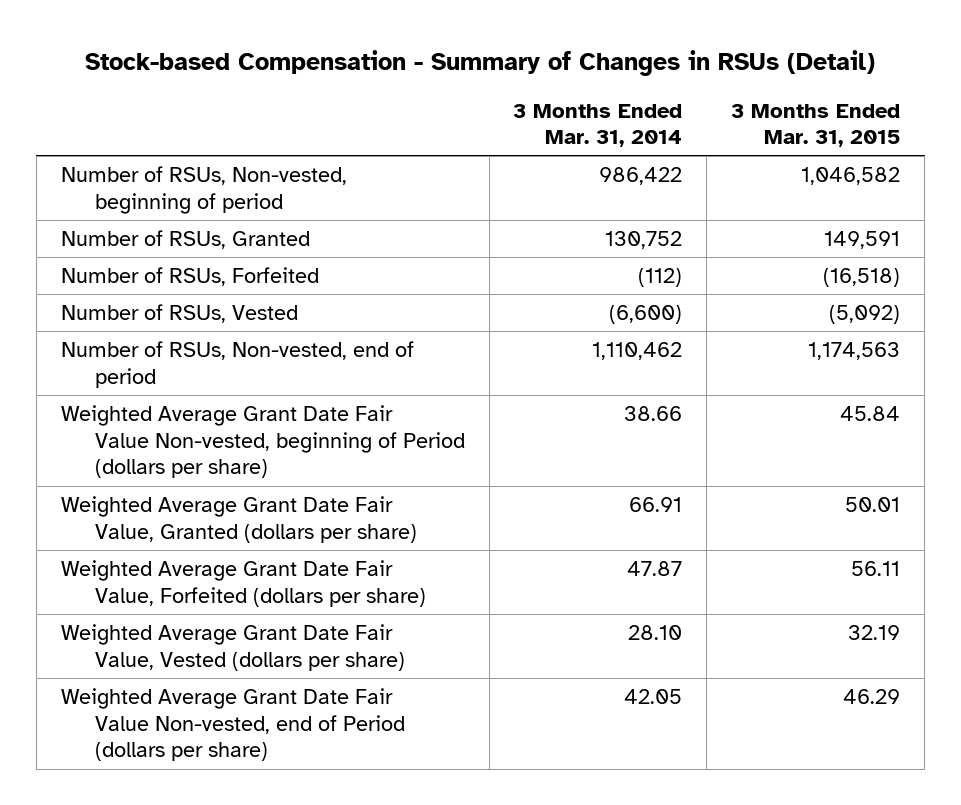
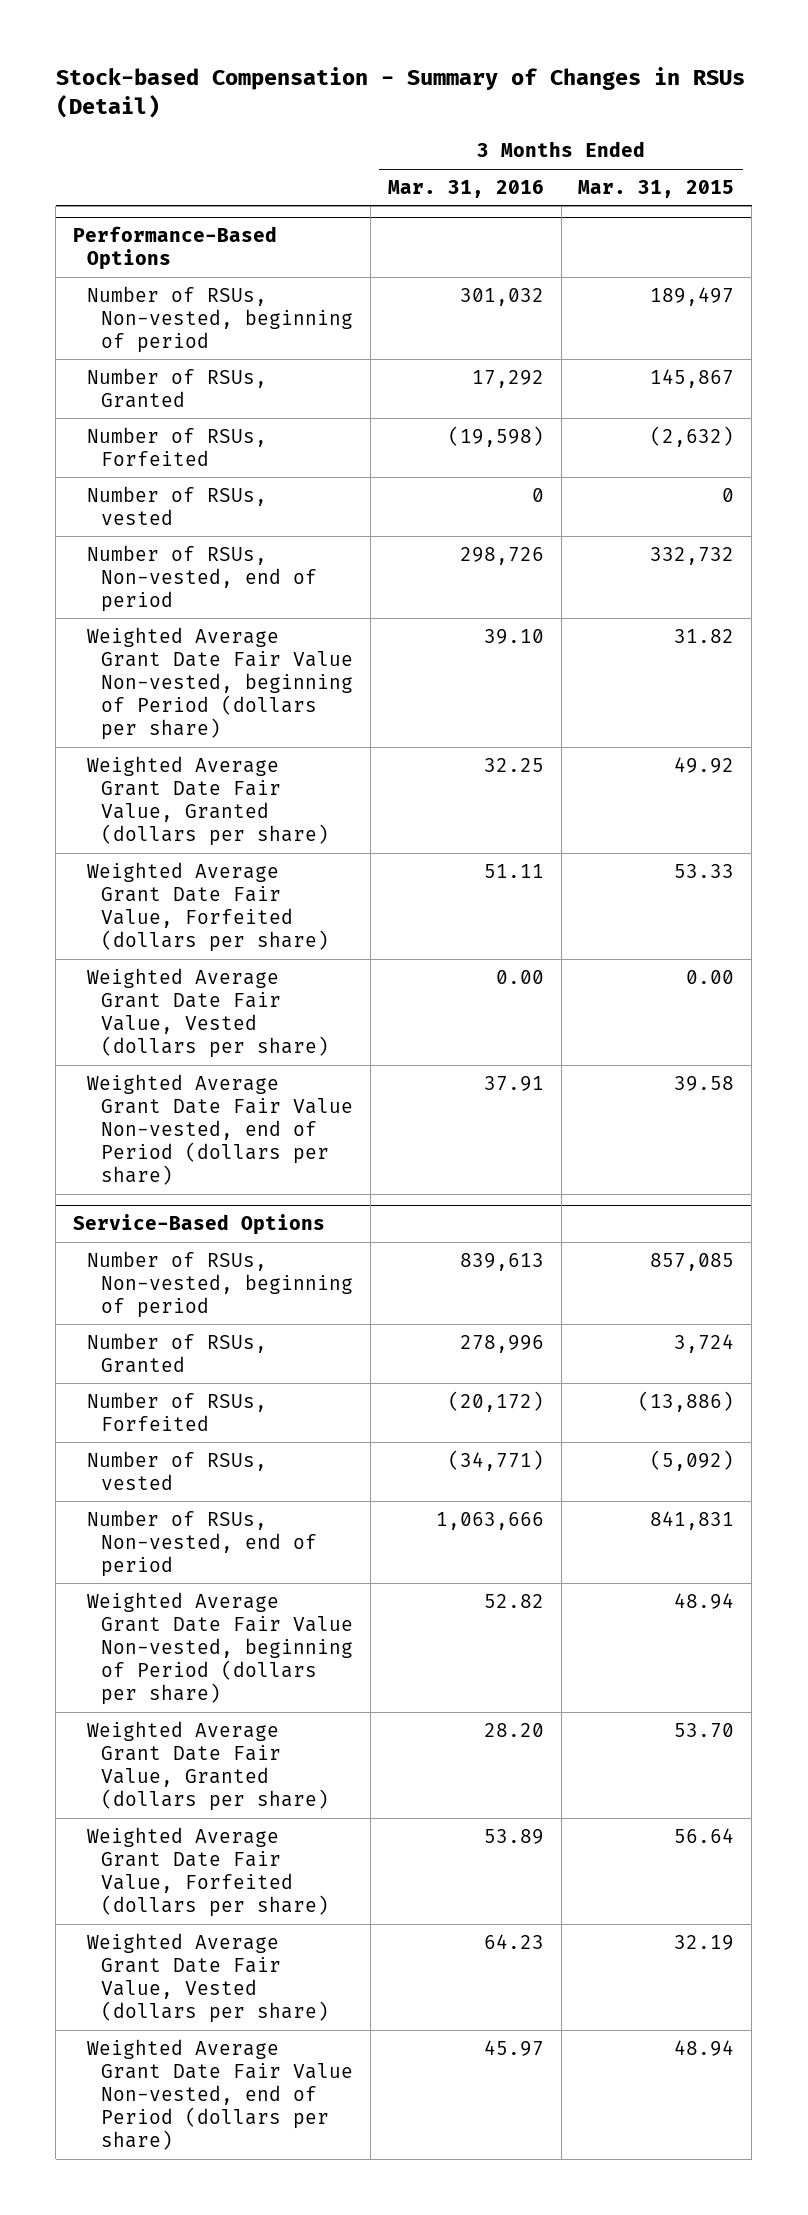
[513,103,683,148] 3 Months Ended Mar. 31, 2014 -> none
none -> [387,179,544,198] Mar. 31, 2016
none -> [73,226,278,271] Performance-Based Options
[801,167,901,186] 1,046,582 -> [650,286,735,306] 189,497
[824,231,901,250] 149,591 -> [650,368,735,388] 145,867
[823,268,901,288] (16,518) -> [650,425,735,447] (2,632)
[60,304,298,324] Number of RSUs, Vested -> [86,485,267,525] Number of RSUs, vested
[829,305,901,325] (5,092) -> [722,487,735,502] 0
[808,342,901,361] 1,174,563 -> [650,546,735,565] 332,732
[840,406,901,422] 45.84 -> [674,628,735,643] 31.82
[845,497,901,513] 50.01 -> [674,756,735,773] 49.92
[851,561,901,577] 56.11 -> [674,863,735,878] 53.33
none -> [86,967,329,1058] Weighted Average Grant Date Fair Value, Vested (dollars per share)
none -> [86,1073,353,1186] Weighted Average Grant Date Fair Value Non-vested, end of Period (dollars per share)
none -> [73,1214,326,1236] Service-Based Options
none -> [86,1250,353,1318] Number of RSUs, Non-vested, beginning of period
none -> [86,1332,267,1373] Number of RSUs, Granted
none -> [86,1391,267,1431] Number of RSUs, Forfeited
none -> [86,1450,267,1490] Number of RSUs, vested
none -> [86,1509,317,1577] Number of RSUs, Non-vested, end of period
none -> [86,1591,353,1706] Weighted Average Grant Date Fair Value Non-vested, beginning of Period (dollars per share)
none -> [86,1720,329,1811] Weighted Average Grant Date Fair Value, Granted (dollars per share)
none -> [86,1826,329,1917] Weighted Average Grant Date Fair Value, Forfeited (dollars per share)
[843,689,901,705] 46.29 -> [674,2039,735,2056] 48.94

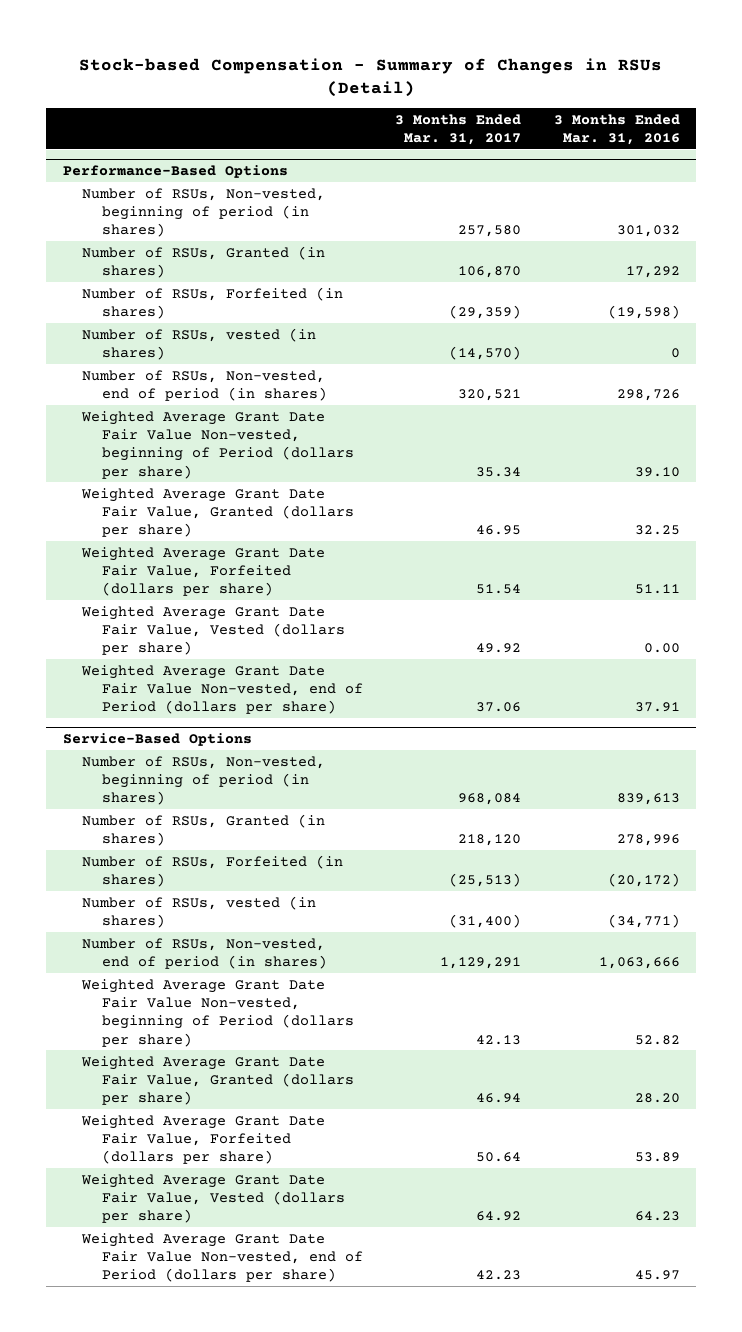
[578,179,735,198] Mar. 31, 2015 -> none
none -> [395,113,522,145] 3 Months Ended Mar. 31, 2017
[86,285,353,353] Number of RSUs, Non-vested, beginning of period -> [82,187,326,238] Number of RSUs, Non-vested, beginning of period (in shares)
[86,367,267,408] Number of RSUs, Granted -> [82,245,326,278] Number of RSUs, Granted (in shares)
[86,426,267,466] Number of RSUs, Forfeited -> [82,286,344,319] Number of RSUs, Forfeited (in shares)
[86,485,267,525] Number of RSUs, vested -> [82,327,317,360] Number of RSUs, vested (in shares)
[86,544,317,612] Number of RSUs, Non-vested, end of period -> [82,369,328,401] Number of RSUs, Non-vested, end of period (in shares)
[86,1250,353,1318] Number of RSUs, Non-vested, beginning of period -> [82,755,326,806] Number of RSUs, Non-vested, beginning of period (in shares)
[86,1332,267,1373] Number of RSUs, Granted -> [82,813,326,846] Number of RSUs, Granted (in shares)
[86,1391,267,1431] Number of RSUs, Forfeited -> [82,854,344,887] Number of RSUs, Forfeited (in shares)
[86,1450,267,1490] Number of RSUs, vested -> [82,895,317,928] Number of RSUs, vested (in shares)
[86,1509,317,1577] Number of RSUs, Non-vested, end of period -> [82,937,328,969] Number of RSUs, Non-vested, end of period (in shares)

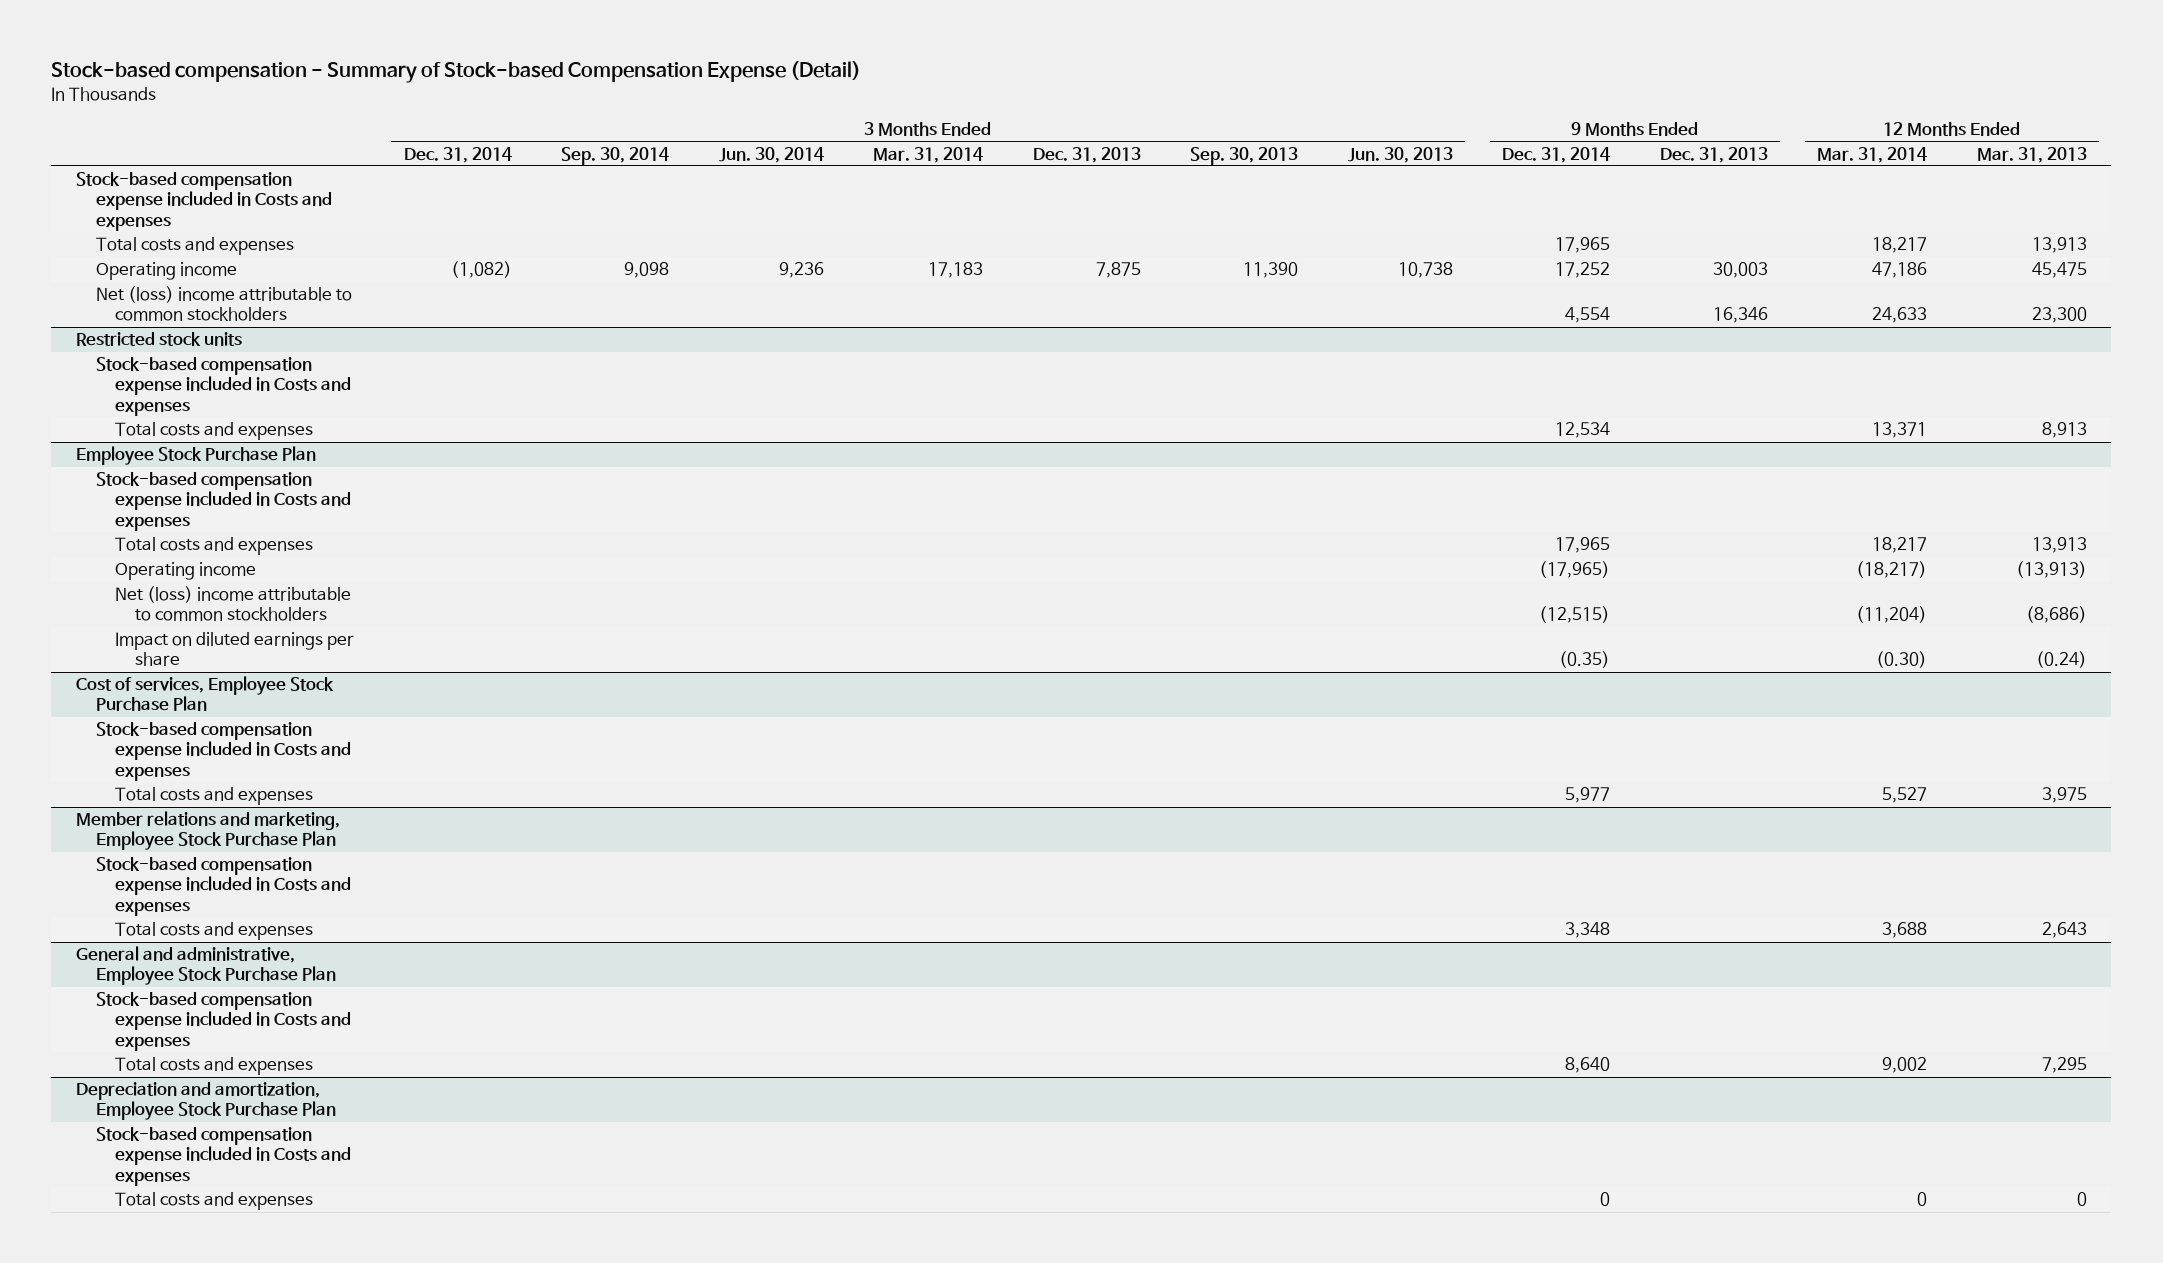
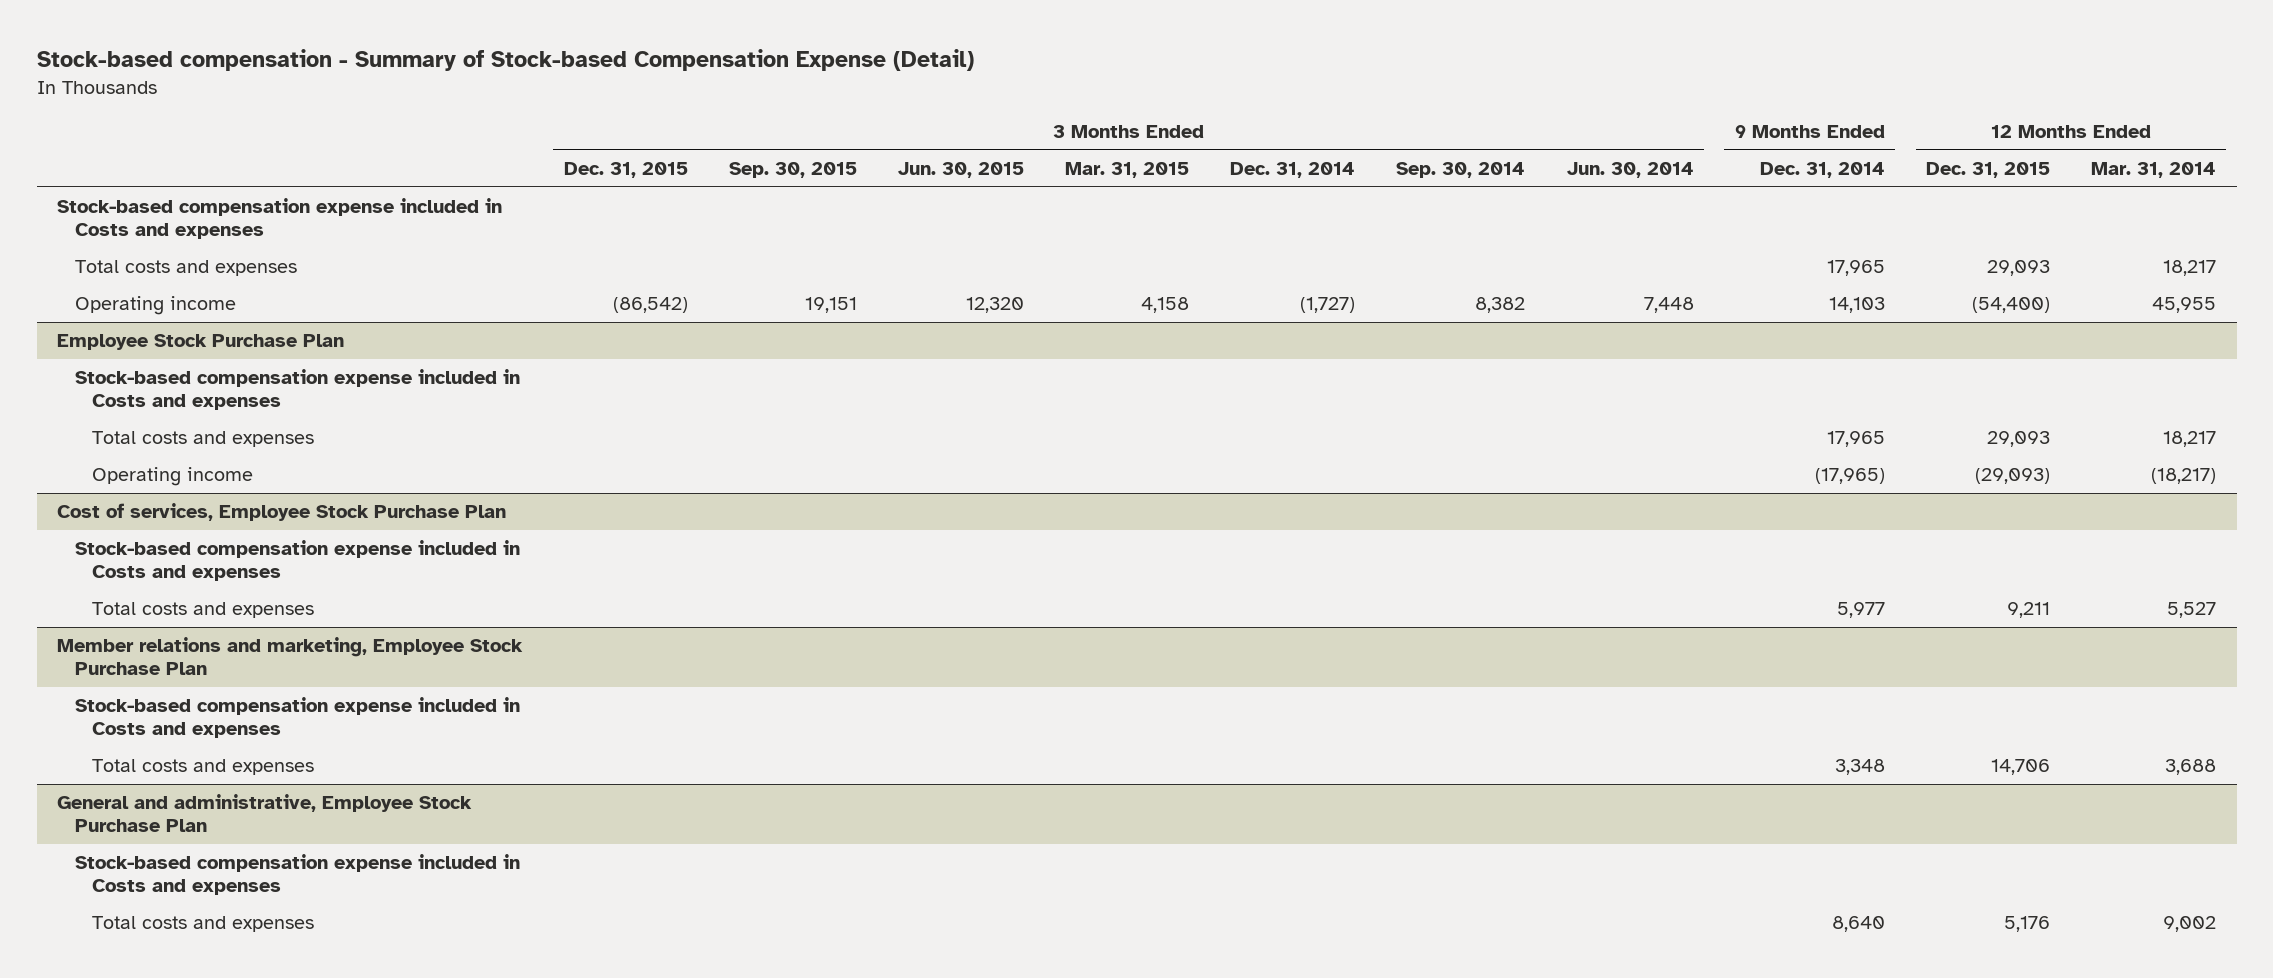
[873,146,984,163] Mar. 31, 2014 -> none
[1032,146,1141,163] Dec. 31, 2013 -> none
[1190,146,1299,165] Sep. 30, 2013 -> none
[1347,146,1453,163] Jun. 30, 2013 -> none
[1659,146,1768,163] Dec. 31, 2013 -> none
[1976,146,2087,163] Mar. 31, 2013 -> none
none -> [563,161,688,178] Dec. 31, 2015
none -> [728,161,857,178] Sep. 30, 2015
none -> [897,161,1024,178] Jun. 30, 2015
none -> [1065,161,1190,178] Mar. 31, 2015
none -> [1925,161,2050,178] Dec. 31, 2015
[95,286,352,322] Net (loss) income attributable to common stockholders -> none
[75,332,242,347] Restricted stock units -> none
[95,357,352,416] Stock-based compensation expense included in Costs and expenses -> none
[115,422,314,441] Total costs and expenses -> none
[450,261,512,279] (1,082) -> [1300,296,1356,313] (1,727)
[624,262,670,279] 9,098 -> [1475,296,1526,313] 8,382
[778,262,824,279] 9,236 -> [1643,296,1694,313] 7,448
[1555,262,1611,279] 17,252 -> [1828,296,1885,313] 14,103
[1872,262,1928,279] 47,186 -> [2152,296,2217,313] 45,955
[115,586,352,622] Net (loss) income attributable to common stockholders -> none
[115,632,355,667] Impact on diluted earnings per share -> none
[75,1082,336,1121] Depreciation and amortization, Employee Stock Purchase Plan -> none
[95,1127,352,1186] Stock-based compensation expense included in Costs and expenses -> none
[115,1192,314,1211] Total costs and expenses -> none

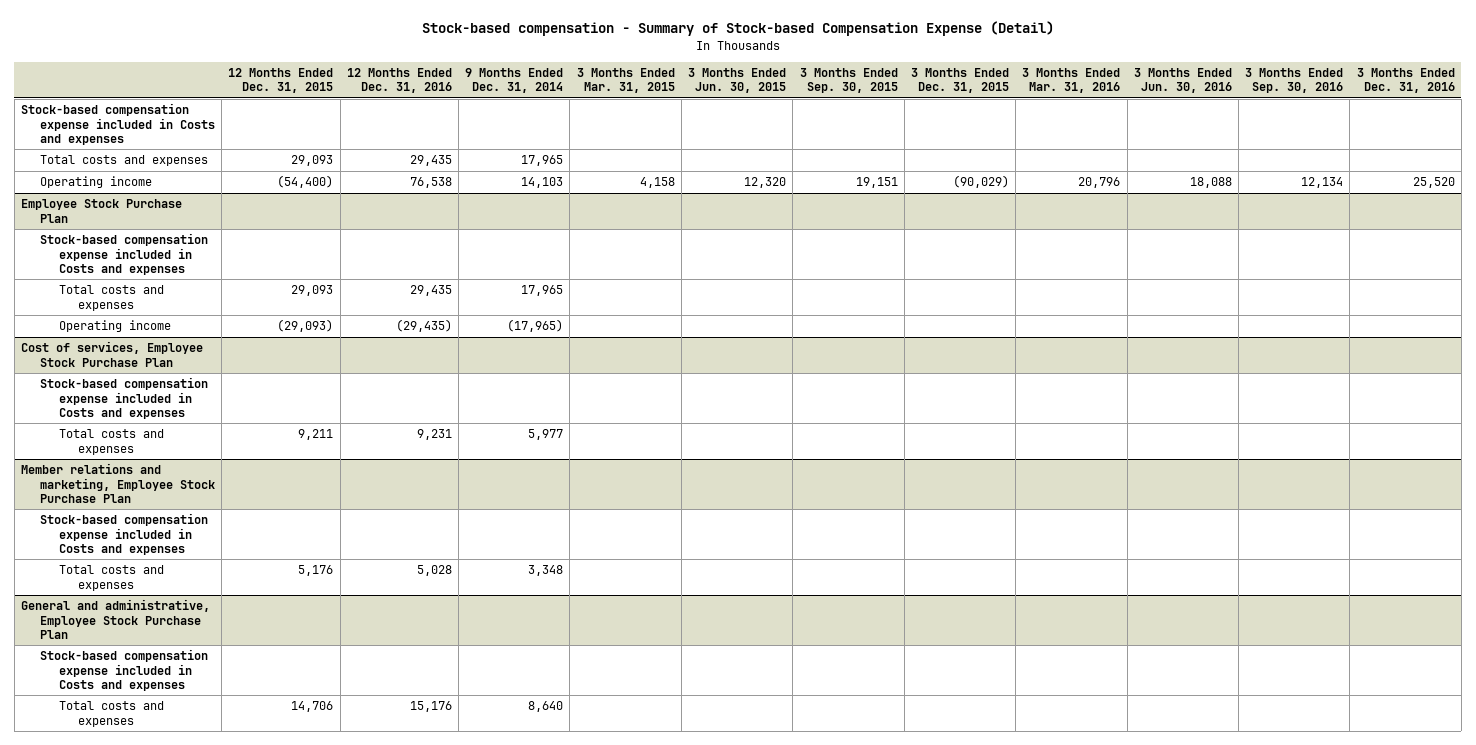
[1230,161,1356,178] Dec. 31, 2014 -> none
[1396,161,1526,178] Sep. 30, 2014 -> none
[1566,161,1694,178] Jun. 30, 2014 -> none
[2091,161,2217,178] Mar. 31, 2014 -> none
none -> [346,68,452,94] 12 Months Ended Dec. 31, 2016
none -> [1022,68,1121,94] 3 Months Ended Mar. 31, 2016
none -> [1133,68,1232,94] 3 Months Ended Jun. 30, 2016
none -> [1245,68,1344,94] 3 Months Ended Sep. 30, 2016
none -> [1356,68,1455,94] 3 Months Ended Dec. 31, 2016
[612,296,688,313] (86,542) -> [952,175,1009,189] (90,029)
[1990,758,2050,775] 14,706 -> [298,565,334,577] 5,176
[2003,915,2050,932] 5,176 -> [291,701,334,713] 14,706

